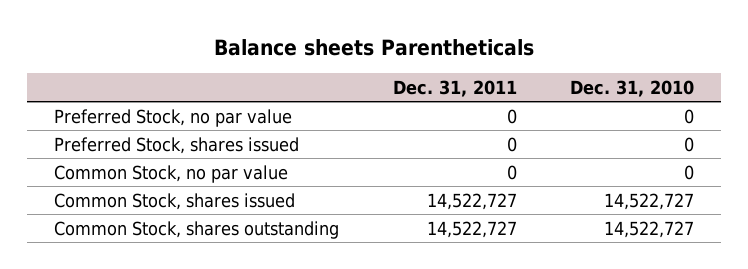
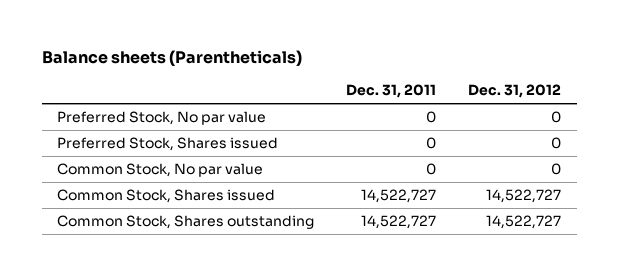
[214,39,535,57] Balance sheets Parentheticals -> [41,50,302,67] Balance sheets (Parentheticals)
[570,79,695,97] Dec. 31, 2010 -> none
none -> [468,84,562,99] Dec. 31, 2012
[53,108,292,127] Preferred Stock, no par value -> [57,111,267,126] Preferred Stock, No par value
[53,136,299,154] Preferred Stock, shares issued -> [57,137,279,152] Preferred Stock, Shares issued
[53,164,288,183] Common Stock, no par value -> [57,163,264,178] Common Stock, No par value
[53,192,295,210] Common Stock, shares issued -> [57,189,276,204] Common Stock, Shares issued
[53,220,339,239] Common Stock, shares outstanding -> [57,215,315,230] Common Stock, Shares outstanding

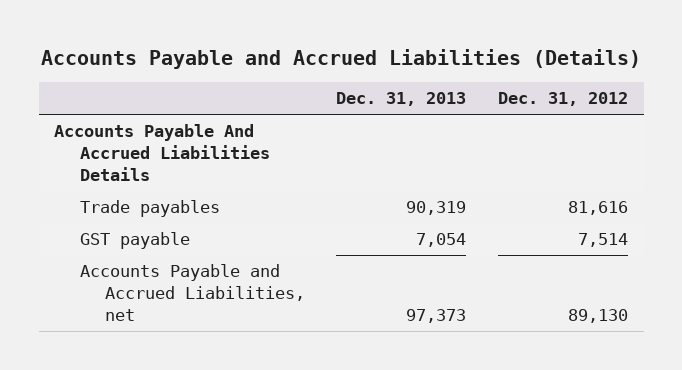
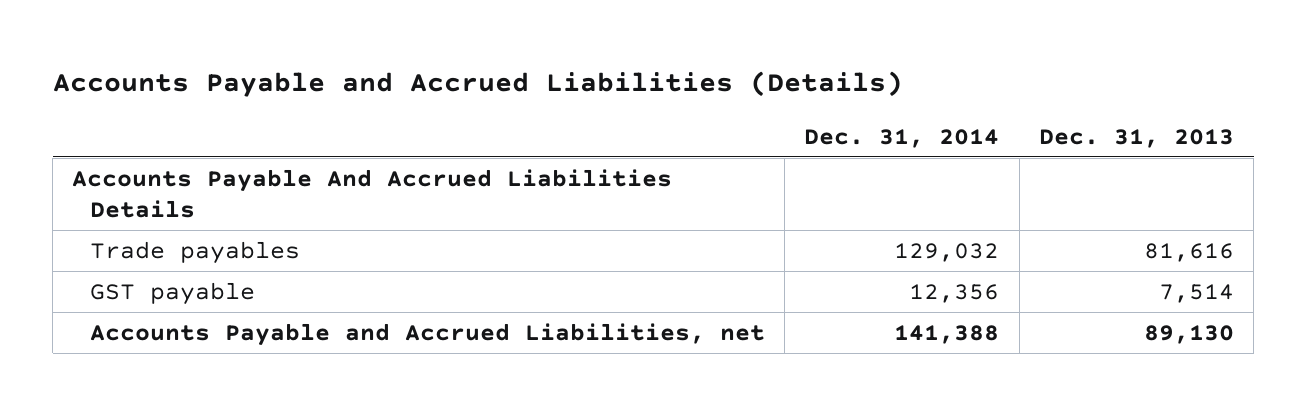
[497,91,628,106] Dec. 31, 2012 -> none
none -> [804,128,1000,148] Dec. 31, 2014
[406,201,467,216] 90,319 -> [1143,242,1234,262] 81,616
[416,233,467,248] 7,054 -> [1158,283,1234,303] 7,514
[406,308,467,323] 97,373 -> [1143,324,1234,344] 89,130

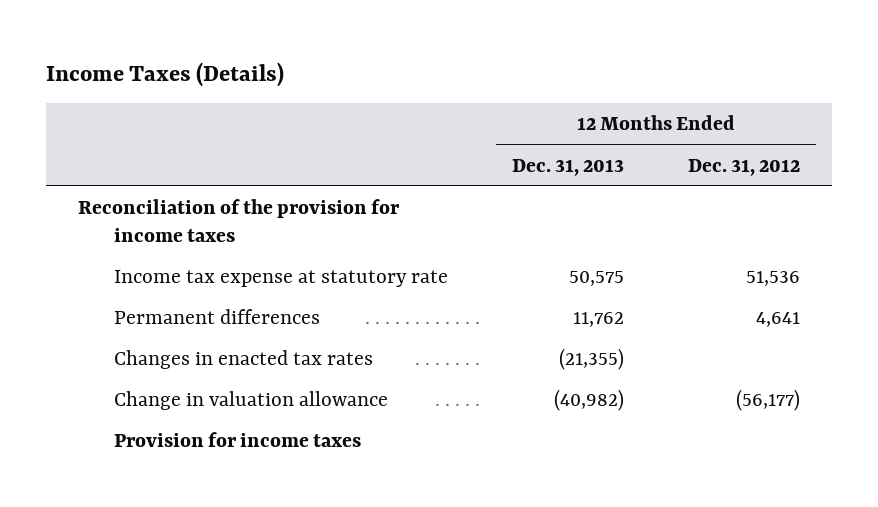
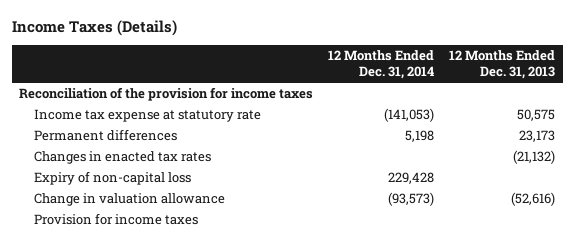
[687,158,800,176] Dec. 31, 2012 -> none
none -> [328,50,435,80] 12 Months Ended Dec. 31, 2014
[572,311,624,327] 11,762 -> [519,130,556,143] 23,173
[558,347,624,370] (21,355) -> [513,150,556,165] (21,132)
none -> [33,171,191,186] Expiry of non-capital loss
[553,388,624,411] (40,982) -> [511,192,556,207] (52,616)

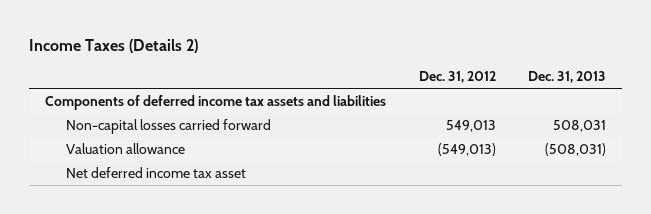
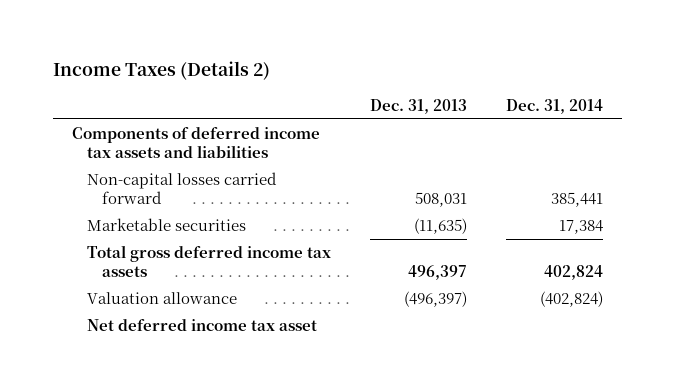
[418,71,496,84] Dec. 31, 2012 -> none
none -> [505,98,603,114] Dec. 31, 2014
none -> [86,218,246,232] Marketable securities
none -> [86,245,331,278] Total gross deferred income tax assets
[544,142,606,156] (508,031) -> [403,291,467,308] (496,397)

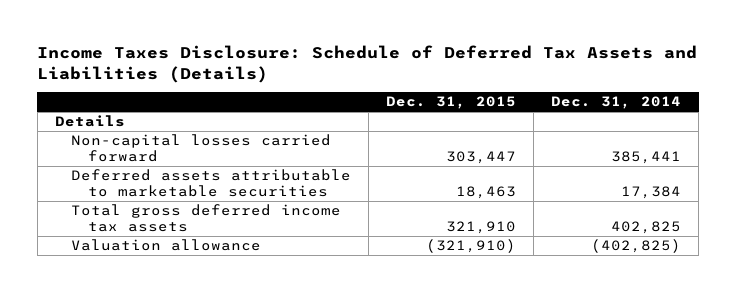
[52,61,270,81] Income Taxes (Details 2) -> [37,44,698,83] Income Taxes Disclosure: Schedule of Deferred Tax Assets and Liabilities (Details)
[369,98,467,114] Dec. 31, 2013 -> none
none -> [386,96,517,110] Dec. 31, 2015
[72,127,321,159] Components of deferred income tax assets and liabilities -> none
none -> [54,115,125,128] Details
[86,319,317,332] Net deferred income tax asset -> none
[86,218,246,232] Marketable securities -> [71,169,352,198] Deferred assets attributable to marketable securities
[543,265,603,281] 402,824 -> [611,221,682,235] 402,825
[539,291,603,308] (402,824) -> [591,239,682,254] (402,825)

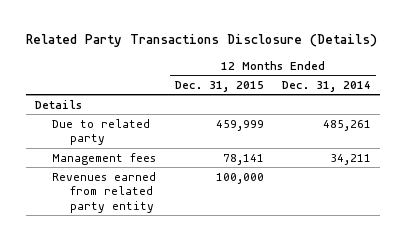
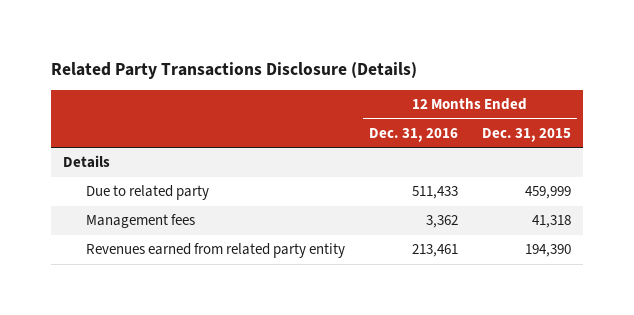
[282,80,372,92] Dec. 31, 2014 -> none
none -> [368,127,458,142] Dec. 31, 2016
[222,153,264,165] 78,141 -> [531,215,571,229] 41,318
[215,172,264,184] 100,000 -> [524,244,571,258] 194,390

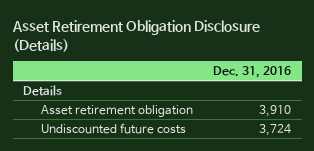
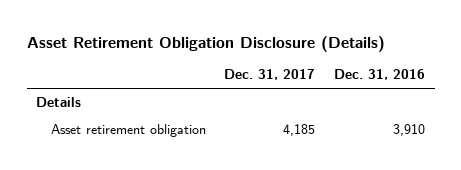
none -> [224,69,316,81] Dec. 31, 2017
[40,122,186,134] Undiscounted future costs -> none

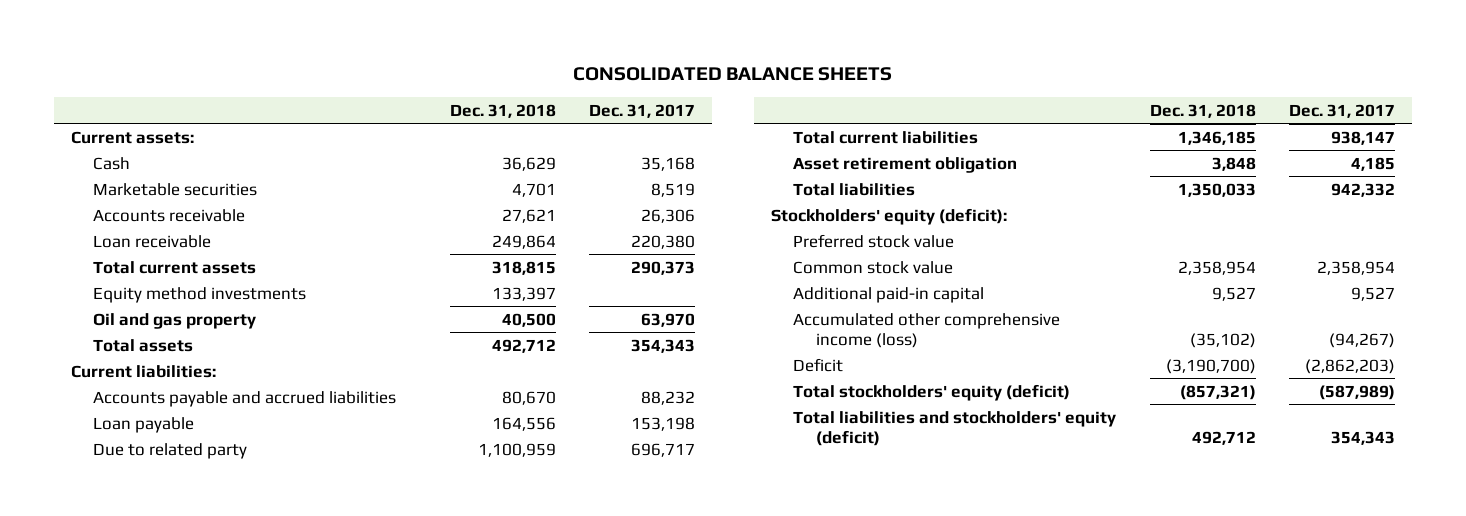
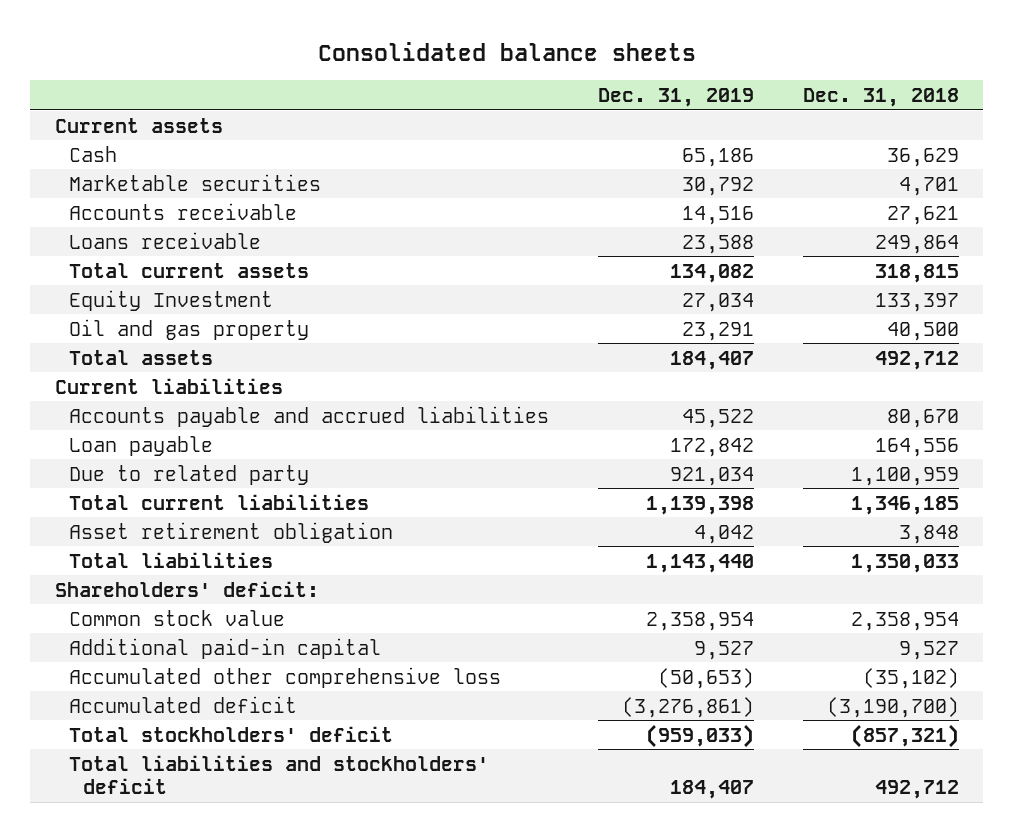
[572,67,892,82] CONSOLIDATED BALANCE SHEETS -> [317,41,696,61] Consolidated balance sheets
[589,103,696,118] Dec. 31, 2017 -> none
none -> [597,88,754,108] Dec. 31, 2019
[70,130,194,144] Current assets: -> [54,117,223,133] Current assets
[93,234,212,248] Loan receivable -> [69,231,262,249] Loans receivable
[93,286,307,303] Equity method investments -> [69,289,274,311] Equity Investment
[70,364,216,378] Current liabilities: -> [54,377,283,394] Current liabilities
[793,233,955,248] Preferred stock value -> none
[770,207,1007,225] Stockholders' equity (deficit): -> [54,580,319,597] Shareholders' deficit:
[793,312,1061,348] Accumulated other comprehensive income (loss) -> [69,666,502,688] Accumulated other comprehensive loss
[793,357,844,372] Deficit -> [69,695,298,713] Accumulated deficit
[793,383,1071,401] Total stockholders' equity (deficit) -> [69,725,394,742] Total stockholders' deficit
[793,410,1117,446] Total liabilities and stockholders' equity (deficit) -> [69,754,490,795] Total liabilities and stockholders' deficit

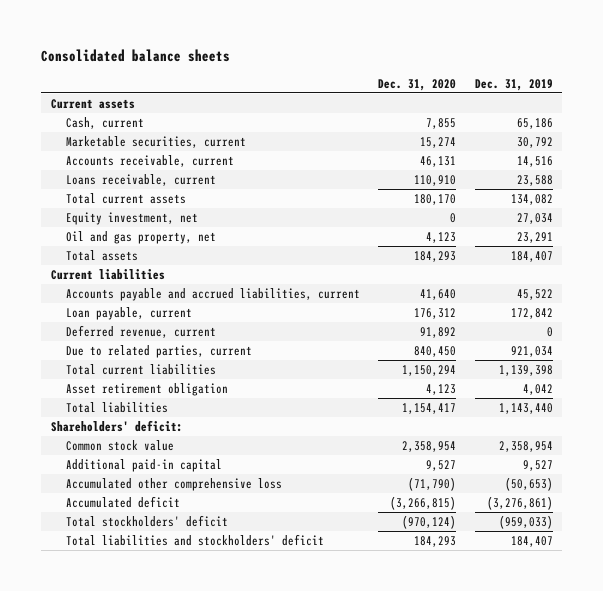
[802,88,959,108] Dec. 31, 2018 -> none
none -> [378,78,457,91] Dec. 31, 2020
[69,145,118,162] Cash -> [66,117,145,130] Cash, current
[69,173,322,191] Marketable securities -> [66,136,247,149] Marketable securities, current
[69,202,298,220] Accounts receivable -> [66,155,235,168] Accounts receivable, current
[69,231,262,249] Loans receivable -> [66,174,217,187] Loans receivable, current
[69,289,274,311] Equity Investment -> [66,212,199,226] Equity investment, net
[69,318,310,340] Oil and gas property -> [66,231,217,245] Oil and gas property, net
[69,405,550,427] Accounts payable and accrued liabilities -> [66,288,361,302] Accounts payable and accrued liabilities, current
[69,435,214,456] Loan payable -> [66,307,193,321] Loan payable, current
none -> [66,325,217,339] Deferred revenue, current
[69,464,310,485] Due to related party -> [66,345,253,359] Due to related parties, current

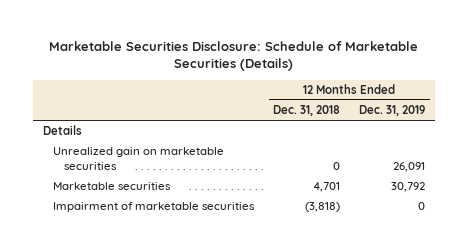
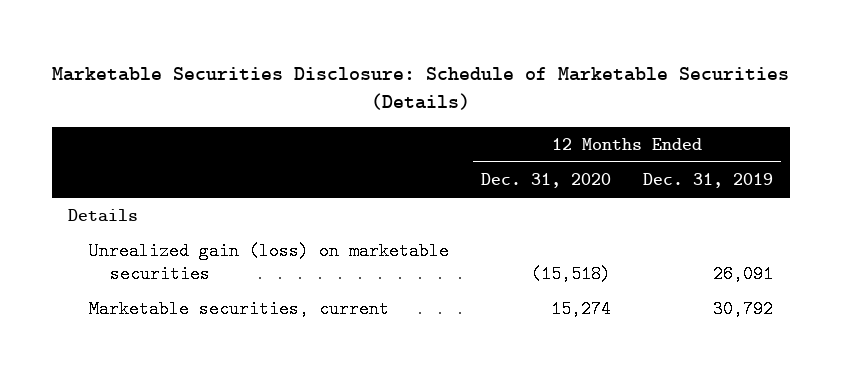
[273,105,341,117] Dec. 31, 2018 -> none
none -> [481,173,612,189] Dec. 31, 2020
[53,202,256,213] Impairment of marketable securities -> none
[53,147,225,170] Unrealized gain on marketable securities -> [88,242,449,283] Unrealized gain (loss) on marketable securities
[53,182,172,191] Marketable securities -> [88,300,389,319] Marketable securities, current

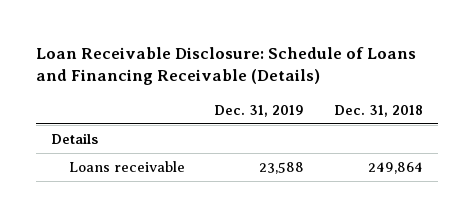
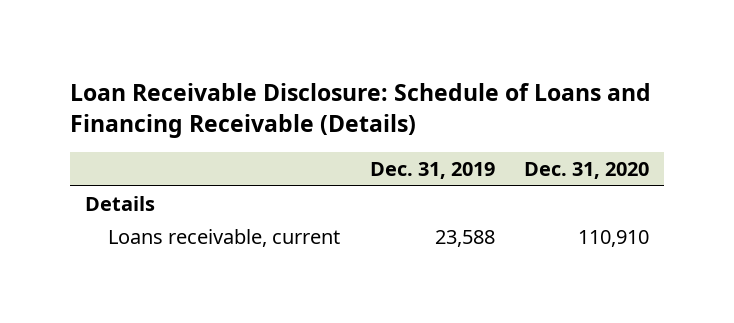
[334,104,424,117] Dec. 31, 2018 -> none
none -> [524,162,650,180] Dec. 31, 2020
[68,161,185,173] Loans receivable -> [108,228,341,247] Loans receivable, current

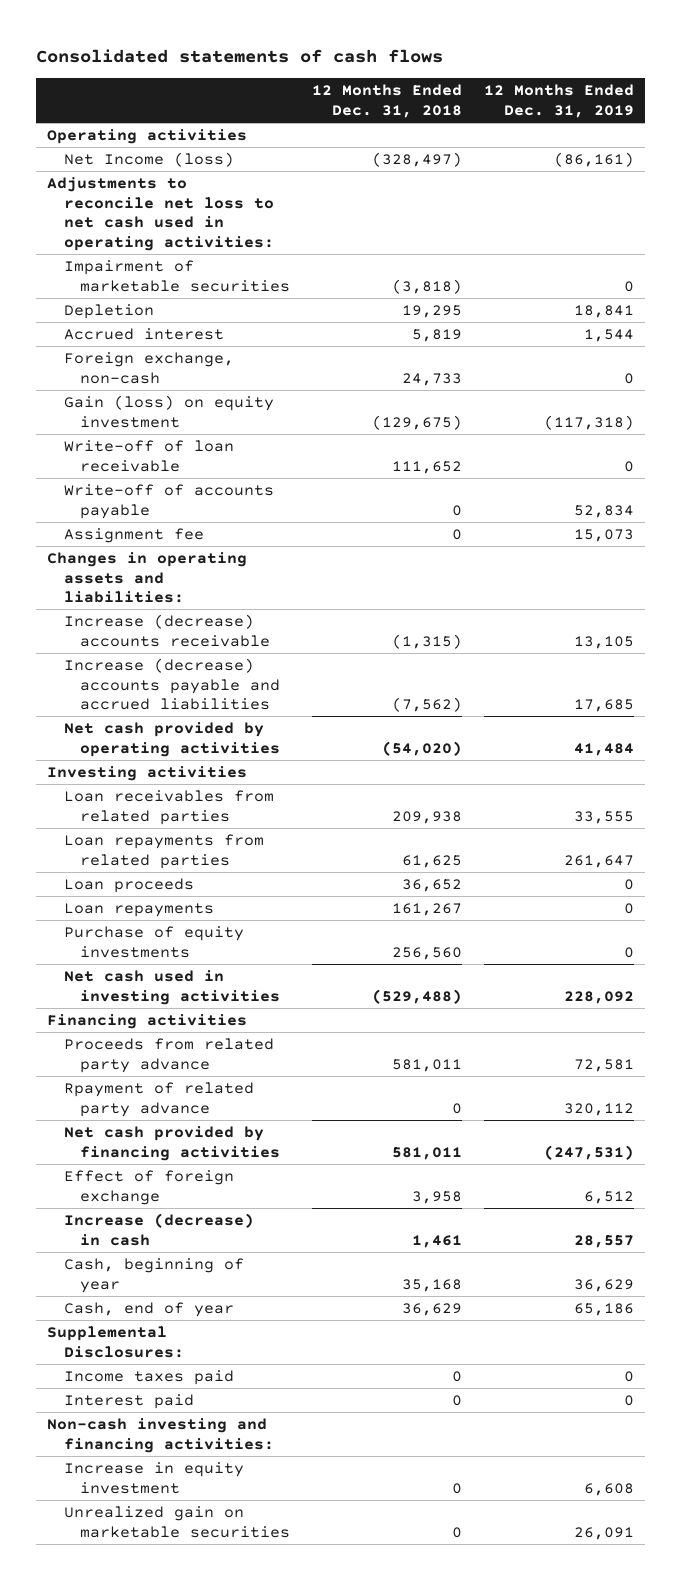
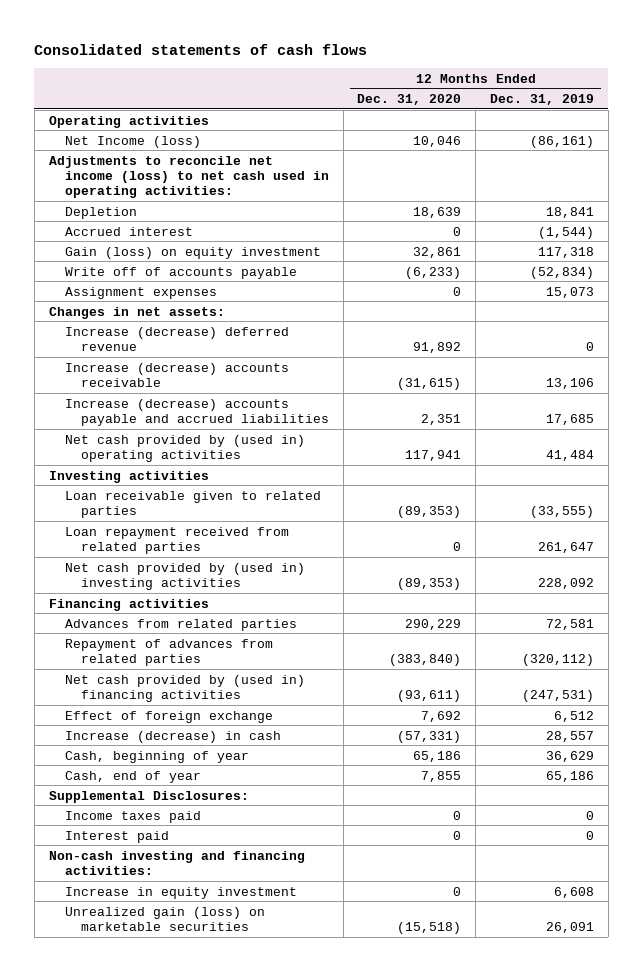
[312,84,463,118] 12 Months Ended Dec. 31, 2018 -> none
none -> [357,94,462,106] Dec. 31, 2020
[63,259,291,292] Impairment of marketable securities -> none
[47,176,274,251] Adjustments to reconcile net loss to net cash used in operating activities: -> [48,155,329,199] Adjustments to reconcile net income (loss) to net cash used in operating activities:
[63,351,234,384] Foreign exchange, non-cash -> none
[63,439,234,472] Write-off of loan receivable -> none
[584,328,635,342] 1,544 -> [537,226,594,239] (1,544)
[544,414,635,430] (117,318) -> [537,246,594,258] 117,318
[63,483,274,519] Write-off of accounts payable -> [64,266,297,279] Write off of accounts payable
[574,504,635,518] 52,834 -> [529,266,594,279] (52,834)
[63,527,204,543] Assignment fee -> [64,286,217,299] Assignment expenses
[47,551,248,604] Changes in operating assets and liabilities: -> [48,306,225,319] Changes in net assets:
none -> [64,326,289,351] Increase (decrease) deferred revenue
[574,635,635,649] 13,105 -> [545,377,594,389] 13,106
[63,721,281,757] Net cash provided by operating activities -> [64,434,305,462] Net cash provided by (used in) operating activities
[63,877,194,893] Loan proceeds -> none
[63,902,214,917] Loan repayments -> none
[63,925,244,958] Purchase of equity investments -> none
[63,789,274,825] Loan receivables from related parties -> [64,490,321,518] Loan receivable given to related parties
[574,810,635,824] 33,555 -> [529,505,594,518] (33,555)
[63,833,264,869] Loan repayments from related parties -> [64,526,289,554] Loan repayment received from related parties
[63,969,281,1005] Net cash used in investing activities -> [64,562,305,590] Net cash provided by (used in) investing activities
[63,1037,274,1073] Proceeds from related party advance -> [64,618,297,631] Advances from related parties
[63,1081,254,1117] Rpayment of related party advance -> [64,638,273,666] Repayment of advances from related parties
[564,1102,635,1116] 320,112 -> [521,653,594,666] (320,112)
[63,1125,281,1161] Net cash provided by financing activities -> [64,674,305,702] Net cash provided by (used in) financing activities
[63,1505,291,1538] Unrealized gain on marketable securities -> [64,906,265,931] Unrealized gain (loss) on marketable securities

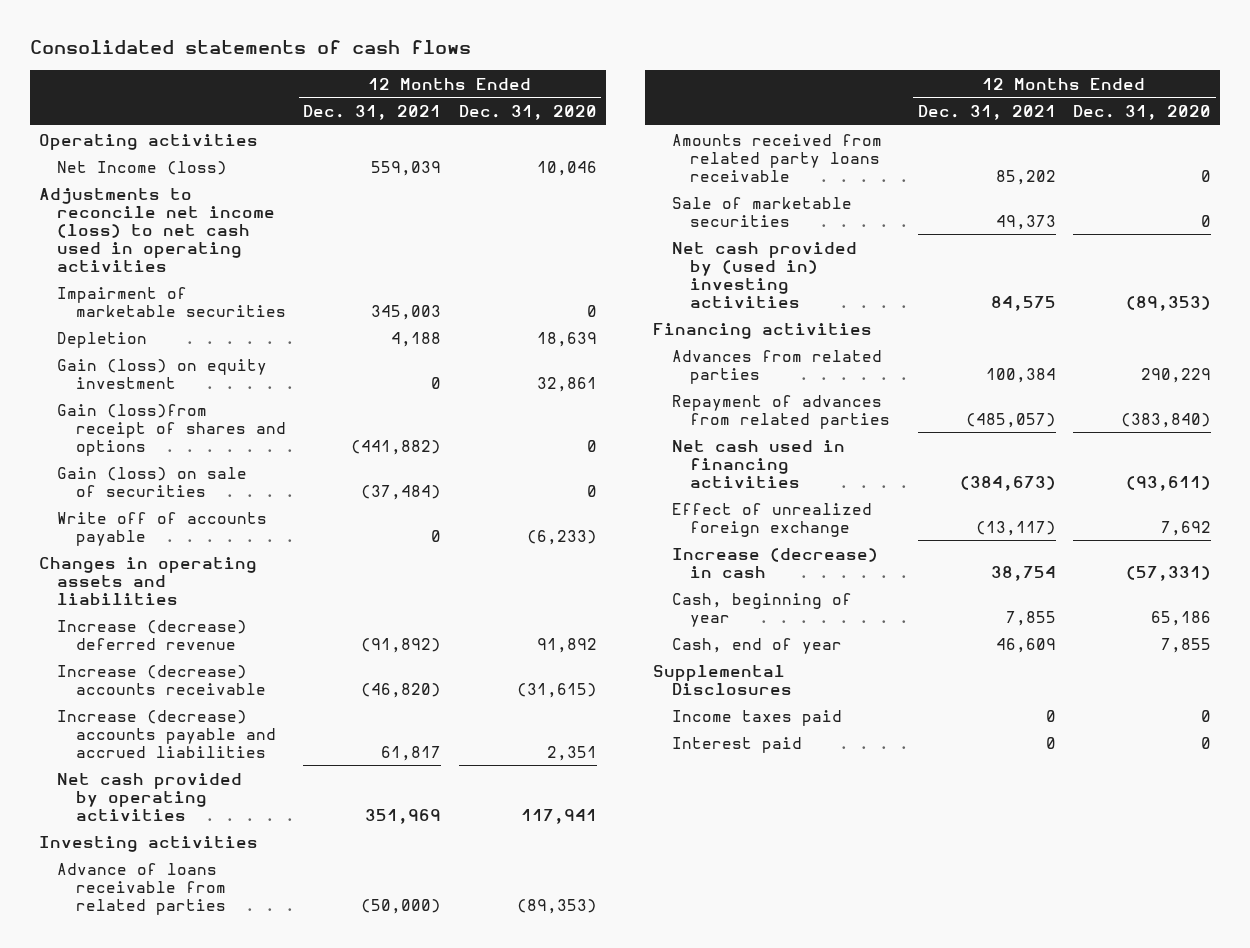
[489,94,594,106] Dec. 31, 2019 -> none
none -> [303,104,442,120] Dec. 31, 2021
[48,155,329,199] Adjustments to reconcile net income (loss) to net cash used in operating activities: -> [38,187,276,272] Adjustments to reconcile net income (loss) to net cash used in operating activities
none -> [57,286,286,317] Impairment of marketable securities
[64,226,193,236] Accrued interest -> none
none -> [57,403,286,456] Gain (loss)from receipt of shares and options
none -> [57,466,248,497] Gain (loss) on sale of securities
[64,286,217,299] Assignment expenses -> none
[48,306,225,319] Changes in net assets: -> [38,556,257,605] Changes in operating assets and liabilities
[64,434,305,462] Net cash provided by (used in) operating activities -> [57,772,243,821] Net cash provided by operating activities
[64,490,321,518] Loan receivable given to related parties -> [57,862,226,915] Advance of loans receivable from related parties
[64,526,289,554] Loan repayment received from related parties -> [671,133,882,182] Amounts received from related party loans receivable
none -> [671,196,852,227] Sale of marketable securities
[64,674,305,702] Net cash provided by (used in) financing activities -> [671,439,845,488] Net cash used in financing activities
[64,710,273,723] Effect of foreign exchange -> [671,502,872,537] Effect of unrealized foreign exchange
[48,790,249,803] Supplemental Disclosures: -> [653,664,792,695] Supplemental Disclosures
[48,850,305,875] Non-cash investing and financing activities: -> none
[64,886,297,899] Increase in equity investment -> none
[64,906,265,931] Unrealized gain (loss) on marketable securities -> none

